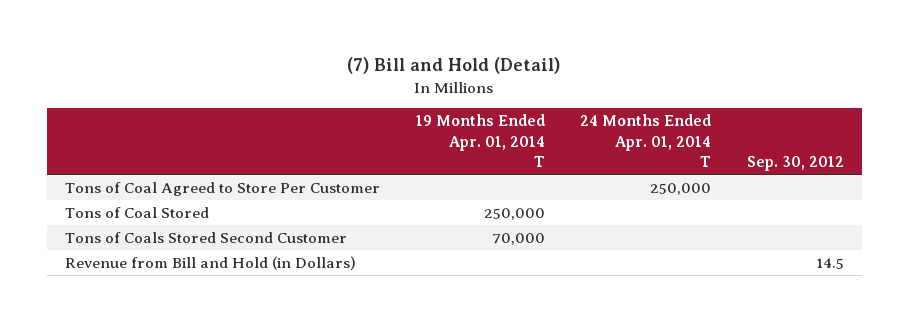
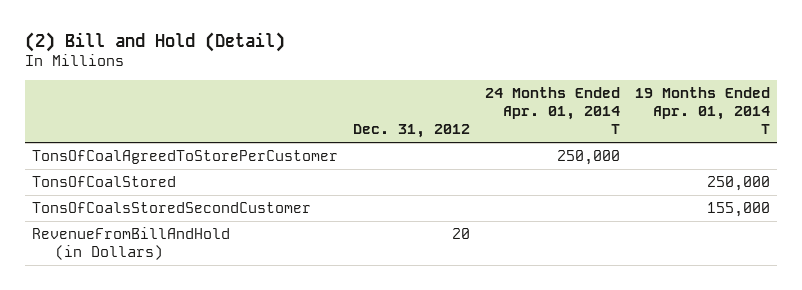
[347,57,561,75] (7) Bill and Hold (Detail) -> [24,31,285,52] (2) Bill and Hold (Detail)
[747,156,845,172] Sep. 30, 2012 -> none
none -> [352,123,470,138] Dec. 31, 2012
[64,232,347,244] Tons of Coals Stored Second Customer -> none
[64,182,380,197] Tons of Coal Agreed to Store Per Customer -> [32,150,339,165] TonsOfCoalAgreedToStorePerCustomer
[64,207,209,219] Tons of Coal Stored -> [32,176,177,188] TonsOfCoalStored
none -> [32,202,312,214] TonsOfCoalsStoredSecondCustomer
[64,256,356,271] Revenue from Bill and Hold (in Dollars) -> [32,227,231,260] RevenueFromBillAndHold (in Dollars)

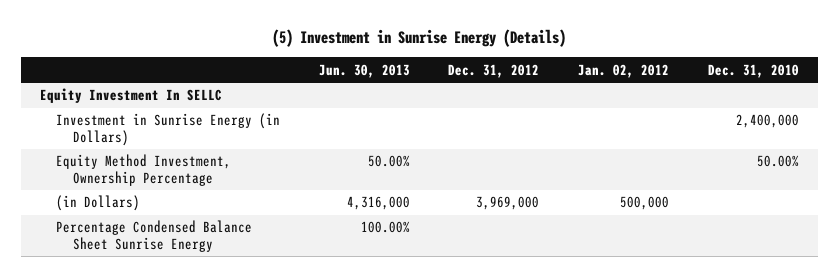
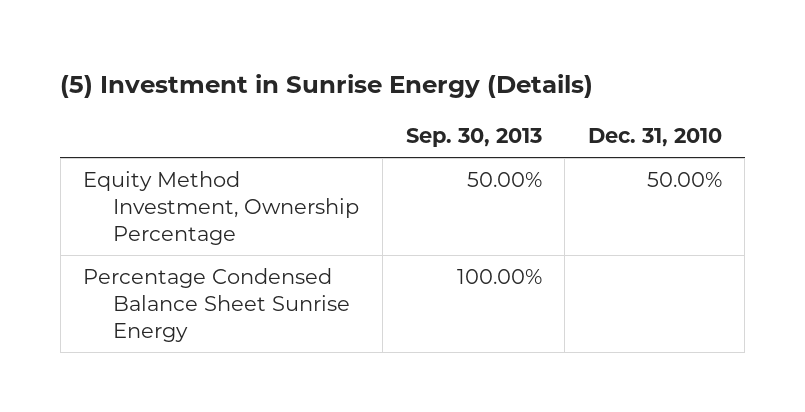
[318,63,410,78] Jun. 30, 2013 -> none
[448,63,540,78] Dec. 31, 2012 -> none
[578,63,670,78] Jan. 02, 2012 -> none
none -> [405,128,542,148] Sep. 30, 2013
[39,88,222,104] Equity Investment In SELLC -> none
[56,113,281,147] Investment in Sunrise Energy (in Dollars) -> none
[56,195,141,212] (in Dollars) -> none

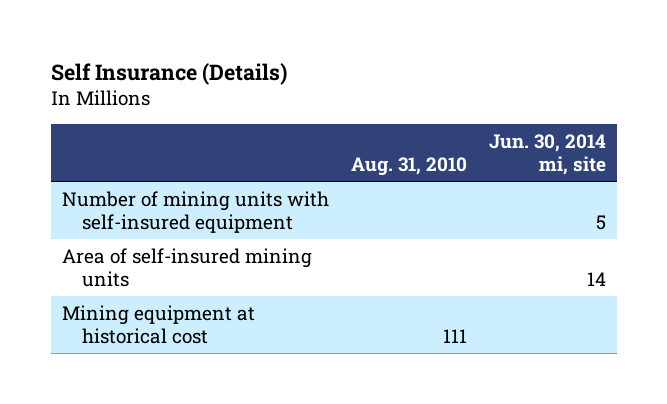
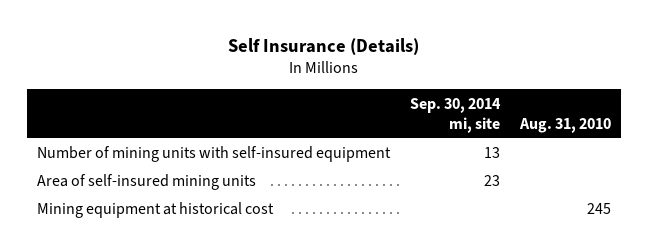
[488,133,606,175] Jun. 30, 2014 mi, site -> none
none -> [410,97,502,134] Sep. 30, 2014 mi, site
[442,328,467,343] 111 -> [587,203,612,215] 245

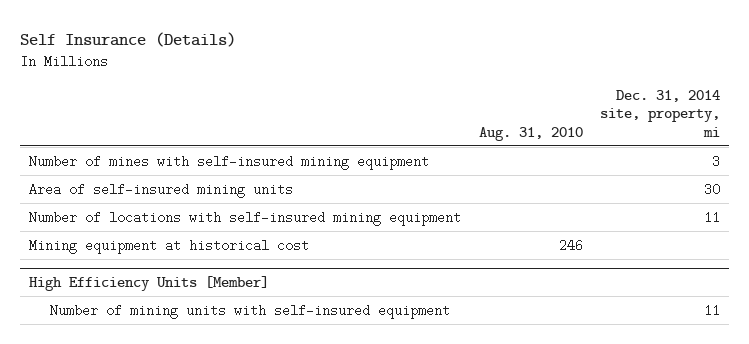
[410,97,502,134] Sep. 30, 2014 mi, site -> none
none -> [599,90,720,137] Dec. 31, 2014 site, property, mi
[36,146,391,163] Number of mining units with self-insured equipment -> [29,154,430,170] Number of mines with self-insured mining equipment
none -> [29,210,462,226] Number of locations with self-insured mining equipment
[587,203,612,215] 245 -> [558,238,583,252] 246
none -> [29,275,270,291] High Efficiency Units [Member]
none -> [50,303,451,319] Number of mining units with self-insured equipment

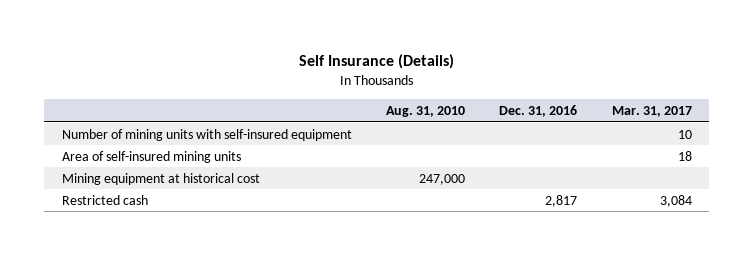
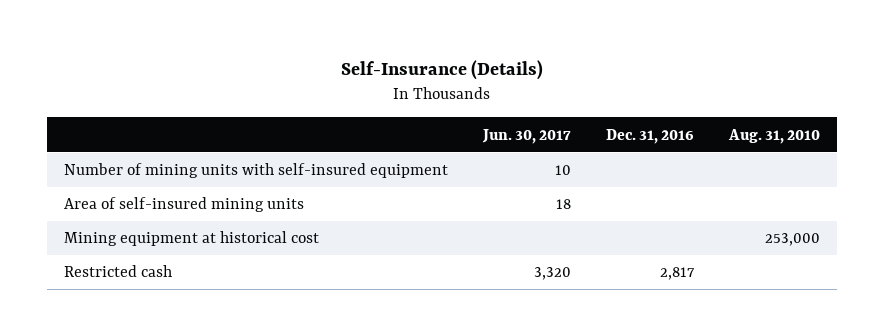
[298,54,454,70] Self Insurance (Details) -> [340,59,543,80] Self-Insurance (Details)
[611,105,692,117] Mar. 31, 2017 -> none
none -> [481,128,571,144] Jun. 30, 2017
[418,173,465,185] 247,000 -> [764,233,820,247] 253,000

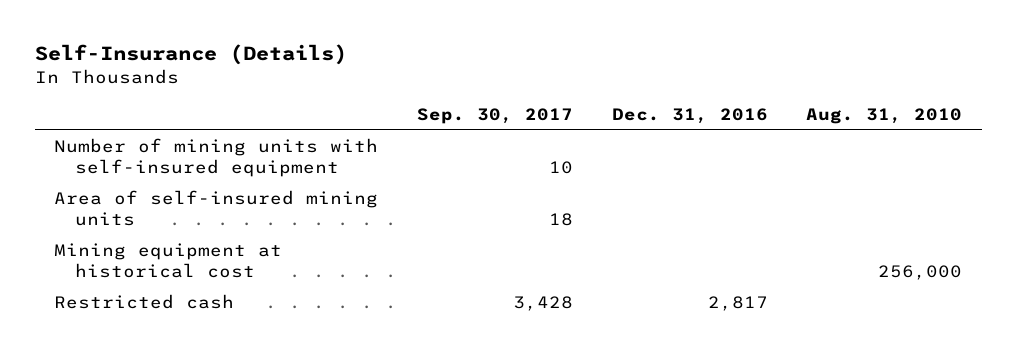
[481,128,571,144] Jun. 30, 2017 -> none
none -> [416,108,573,125] Sep. 30, 2017
[764,233,820,247] 253,000 -> [878,265,963,281] 256,000

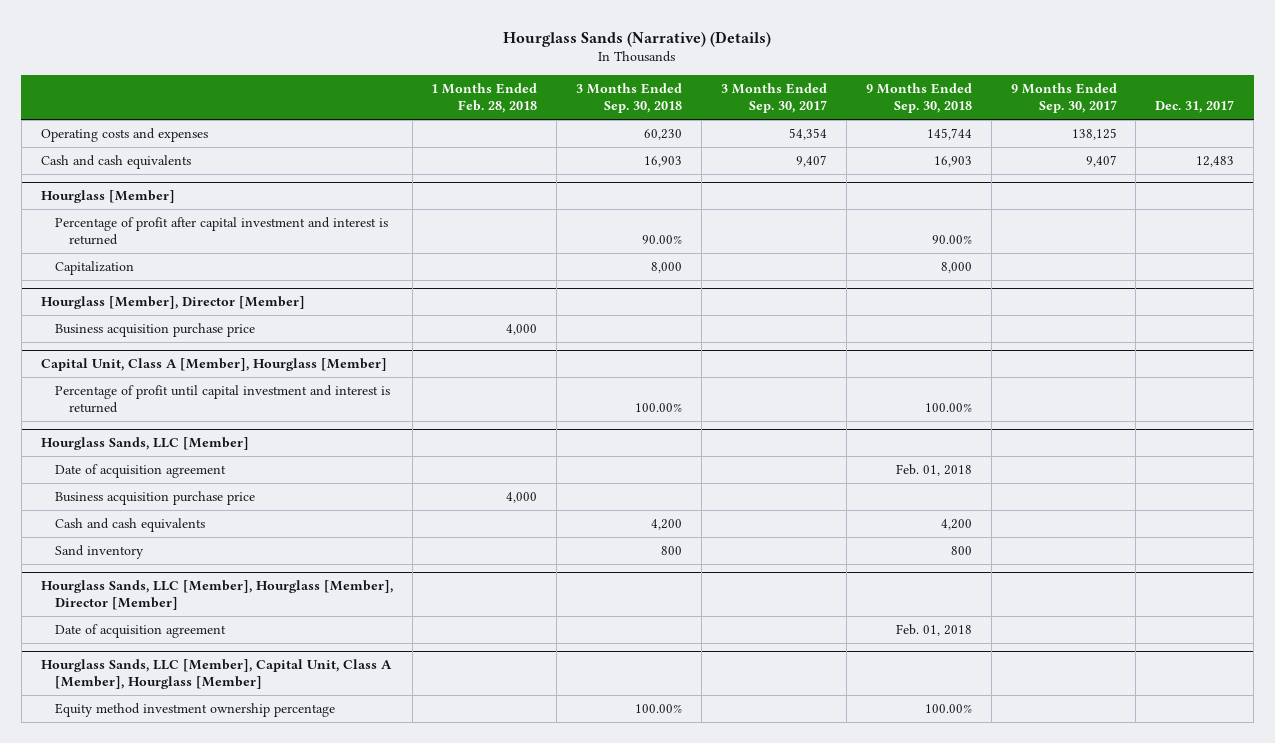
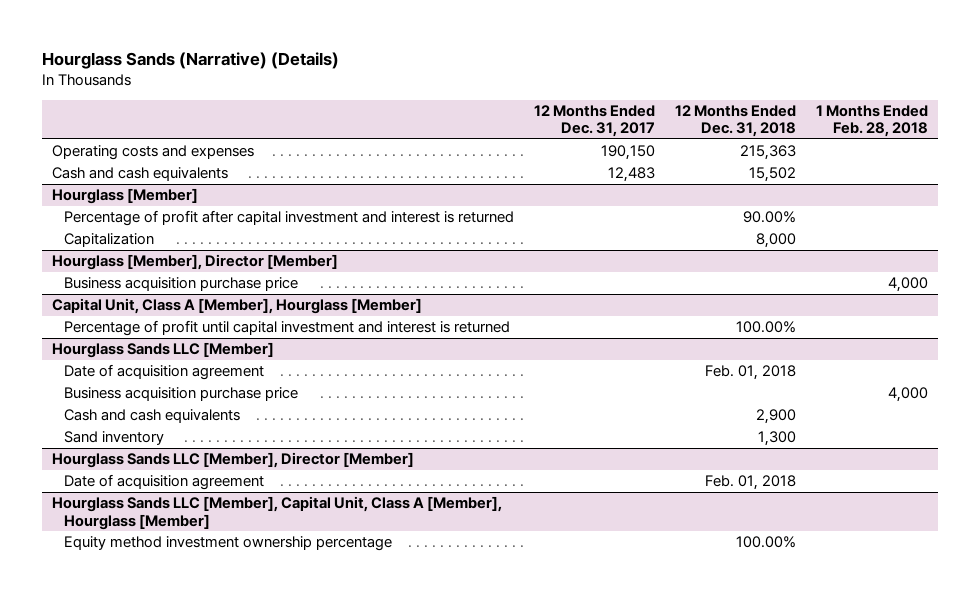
[576,83,683,113] 3 Months Ended Sep. 30, 2018 -> none
[720,83,827,113] 3 Months Ended Sep. 30, 2017 -> none
[865,83,972,113] 9 Months Ended Sep. 30, 2018 -> none
[1010,83,1117,113] 9 Months Ended Sep. 30, 2017 -> none
[1155,99,1235,113] Dec. 31, 2017 -> none
none -> [533,104,655,138] 12 Months Ended Dec. 31, 2017
none -> [674,104,796,138] 12 Months Ended Dec. 31, 2018
[40,437,249,451] Hourglass Sands, LLC [Member] -> [51,342,274,359] Hourglass Sands LLC [Member]
[40,580,393,611] Hourglass Sands, LLC [Member], Hourglass [Member], Director [Member] -> [51,452,414,469] Hourglass Sands LLC [Member], Director [Member]
[40,659,392,690] Hourglass Sands, LLC [Member], Capital Unit, Class A [Member], Hourglass [Member] -> [51,496,502,530] Hourglass Sands LLC [Member], Capital Unit, Class A [Member], Hourglass [Member]

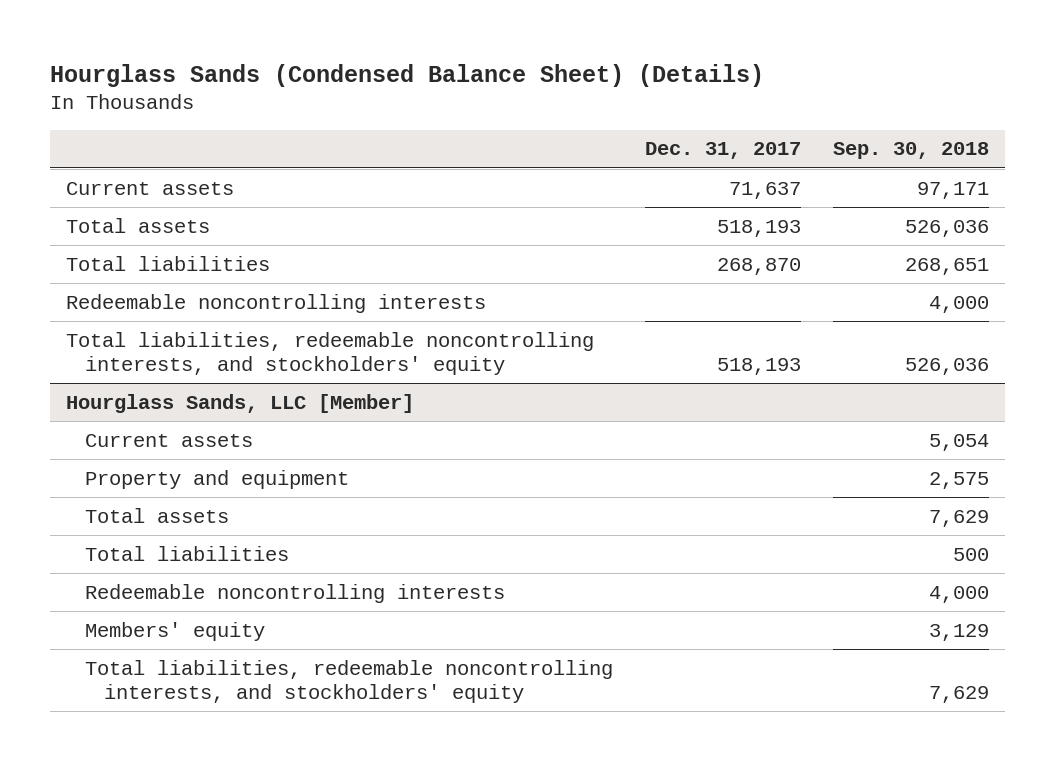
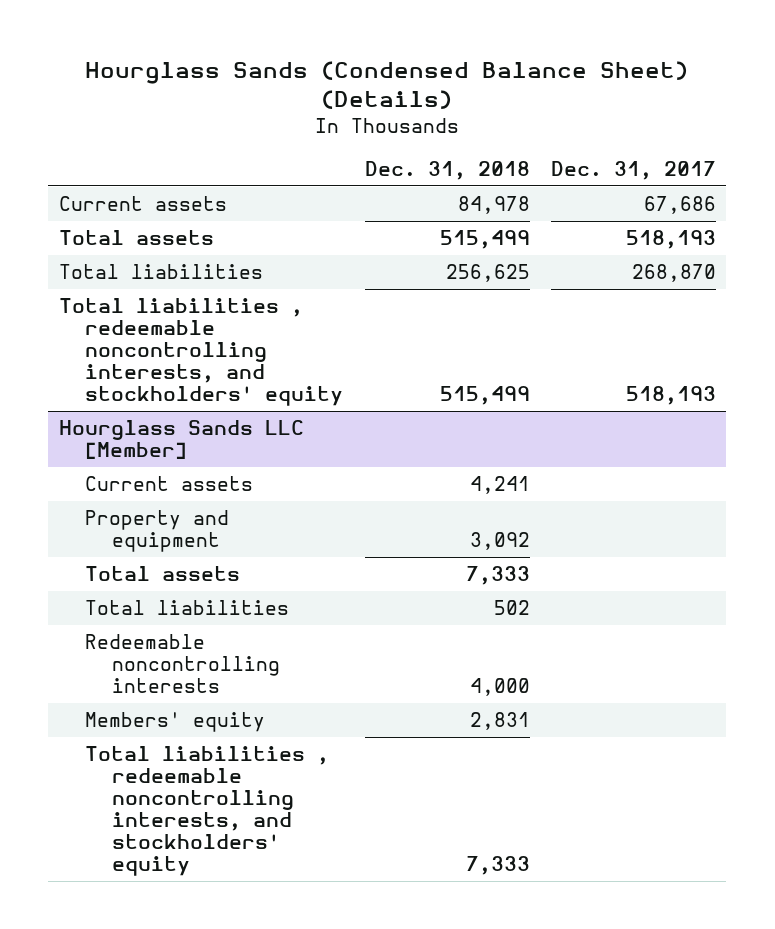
[833,142,990,160] Sep. 30, 2018 -> none
none -> [364,160,530,180] Dec. 31, 2018
[729,181,802,199] 71,637 -> [643,196,716,215] 67,686
[66,293,487,313] Redeemable noncontrolling interests -> none
[66,331,595,375] Total liabilities, redeemable noncontrolling interests, and stockholders' equity -> [58,298,344,407] Total liabilities , redeemable noncontrolling interests, and stockholders' equity
[66,393,415,413] Hourglass Sands, LLC [Member] -> [58,420,304,460] Hourglass Sands LLC [Member]
[85,659,614,703] Total liabilities, redeemable noncontrolling interests, and stockholders' equity -> [85,746,330,877] Total liabilities , redeemable noncontrolling interests, and stockholders' equity

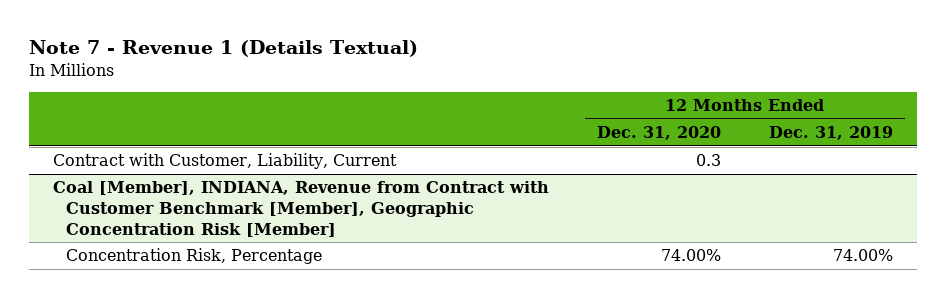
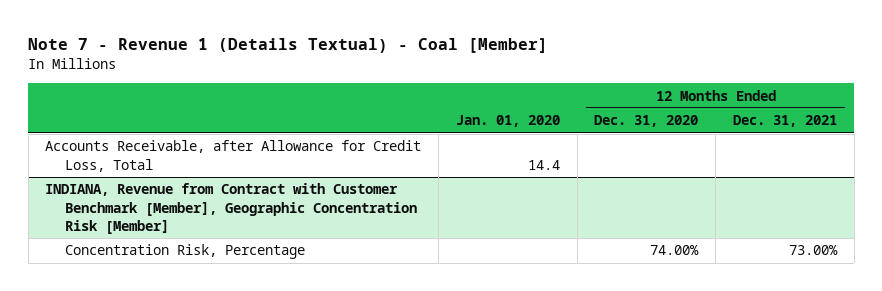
[28,39,418,57] Note 7 - Revenue 1 (Details Textual) -> [28,37,549,53] Note 7 - Revenue 1 (Details Textual) - Coal [Member]
[769,126,894,141] Dec. 31, 2019 -> none
none -> [455,115,560,128] Jan. 01, 2020
none -> [732,115,837,128] Dec. 31, 2021
[52,153,397,170] Contract with Customer, Liability, Current -> none
none -> [45,140,422,172] Accounts Receivable, after Allowance for Credit Loss, Total
[52,181,549,237] Coal [Member], INDIANA, Revenue from Contract with Customer Benchmark [Member], Geographic Concentration Risk [Member] -> [45,183,418,234] INDIANA, Revenue from Contract with Customer Benchmark [Member], Geographic Concentration Risk [Member]

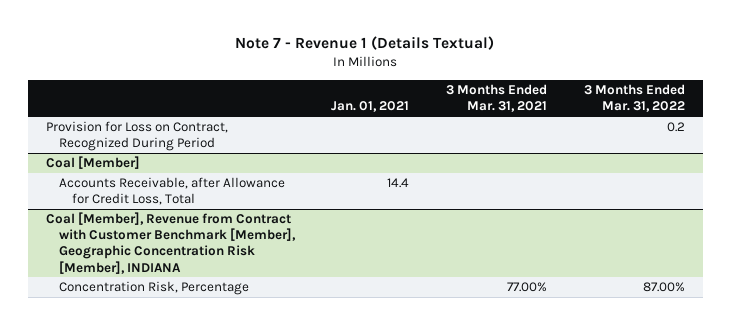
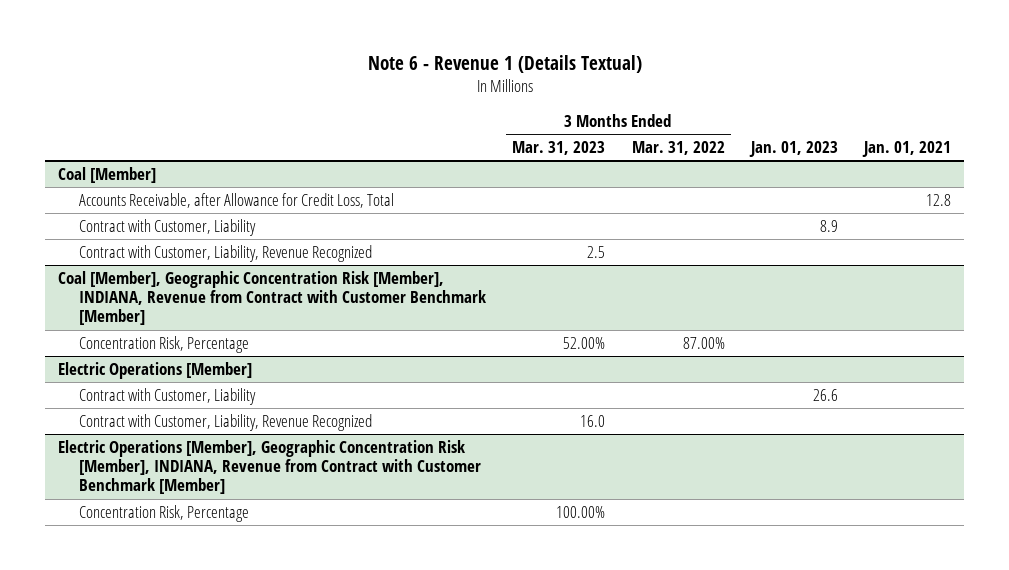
[235,36,495,51] Note 7 - Revenue 1 (Details Textual) -> [367,55,642,74] Note 6 - Revenue 1 (Details Textual)
[446,84,548,113] 3 Months Ended Mar. 31, 2021 -> none
none -> [512,141,606,156] Mar. 31, 2023
none -> [748,141,838,158] Jan. 01, 2023
[46,121,229,152] Provision for Loss on Contract, Recognized During Period -> none
[387,178,410,189] 14.4 -> [926,193,952,206] 12.8
none -> [79,218,257,236] Contract with Customer, Liability
none -> [79,244,373,262] Contract with Customer, Liability, Revenue Recognized
[46,212,296,274] Coal [Member], Revenue from Contract with Customer Benchmark [Member], Geographic Concentration Risk [Member], INDIANA -> [58,270,487,326] Coal [Member], Geographic Concentration Risk [Member], INDIANA, Revenue from Contract with Customer Benchmark [Member]
none -> [58,361,253,379] Electric Operations [Member]
none -> [79,387,257,405] Contract with Customer, Liability
none -> [79,413,373,431] Contract with Customer, Liability, Revenue Recognized
none -> [58,439,482,495] Electric Operations [Member], Geographic Concentration Risk [Member], INDIANA, Revenue from Contract with Customer Benchmark [Member]
none -> [79,504,250,522] Concentration Risk, Percentage

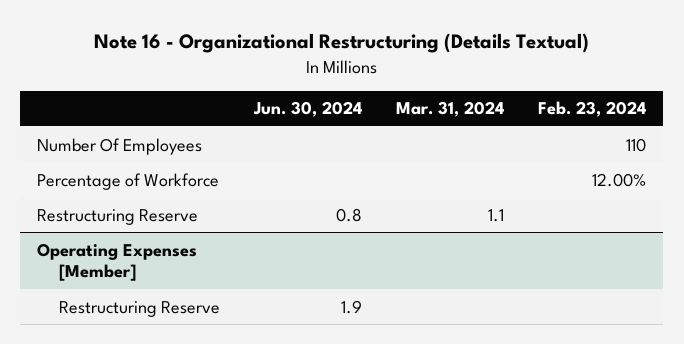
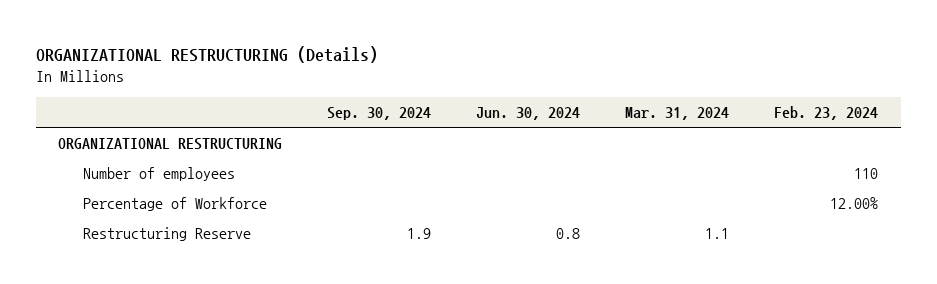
[93,33,589,54] Note 16 - Organizational Restructuring (Details Textual) -> [35,46,378,64] ORGANIZATIONAL RESTRUCTURING (Details)
none -> [327,107,432,121] Sep. 30, 2024
none -> [58,138,283,151] ORGANIZATIONAL RESTRUCTURING
[37,137,203,155] Number Of Employees -> [82,167,235,182] Number of employees
[37,242,198,281] Operating Expenses [Member] -> none
[59,300,221,317] Restructuring Reserve -> none

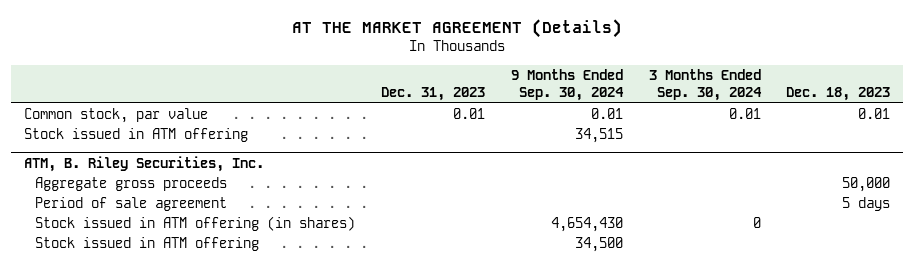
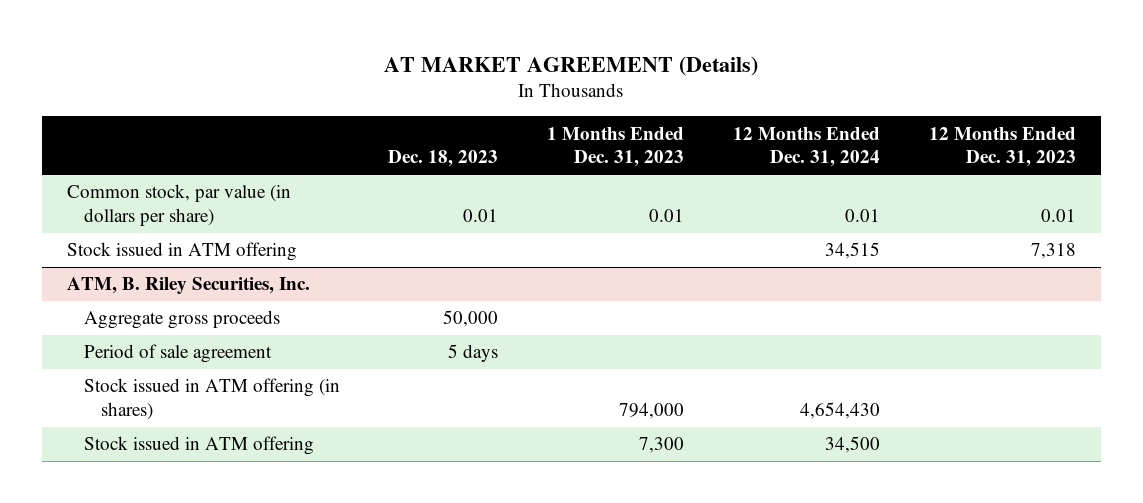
[292,18,623,38] AT THE MARKET AGREEMENT (Details) -> [384,55,759,76] AT MARKET AGREEMENT (Details)
[380,87,485,102] Dec. 31, 2023 -> none
[510,69,624,102] 9 Months Ended Sep. 30, 2024 -> none
[648,69,762,102] 3 Months Ended Sep. 30, 2024 -> none
none -> [547,126,685,168] 1 Months Ended Dec. 31, 2023
none -> [733,126,881,168] 12 Months Ended Dec. 31, 2024
none -> [929,126,1077,168] 12 Months Ended Dec. 31, 2023
[24,108,209,124] Common stock, par value -> [66,184,291,227] Common stock, par value (in dollars per share)

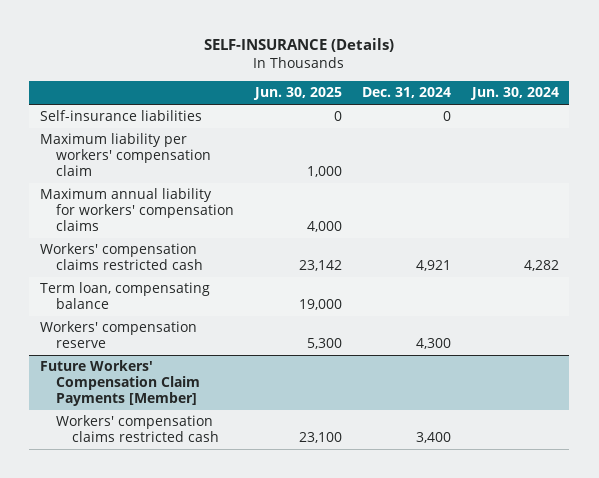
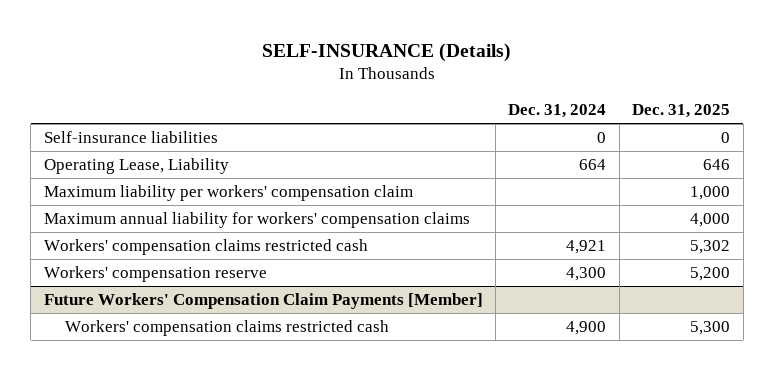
[252,87,342,101] Jun. 30, 2025 -> none
[470,87,560,101] Jun. 30, 2024 -> none
none -> [632,104,731,119] Dec. 31, 2025
none -> [43,158,229,175] Operating Lease, Liability
[39,282,210,310] Term loan, compensating balance -> none
[416,432,452,444] 3,400 -> [566,321,607,336] 4,900

